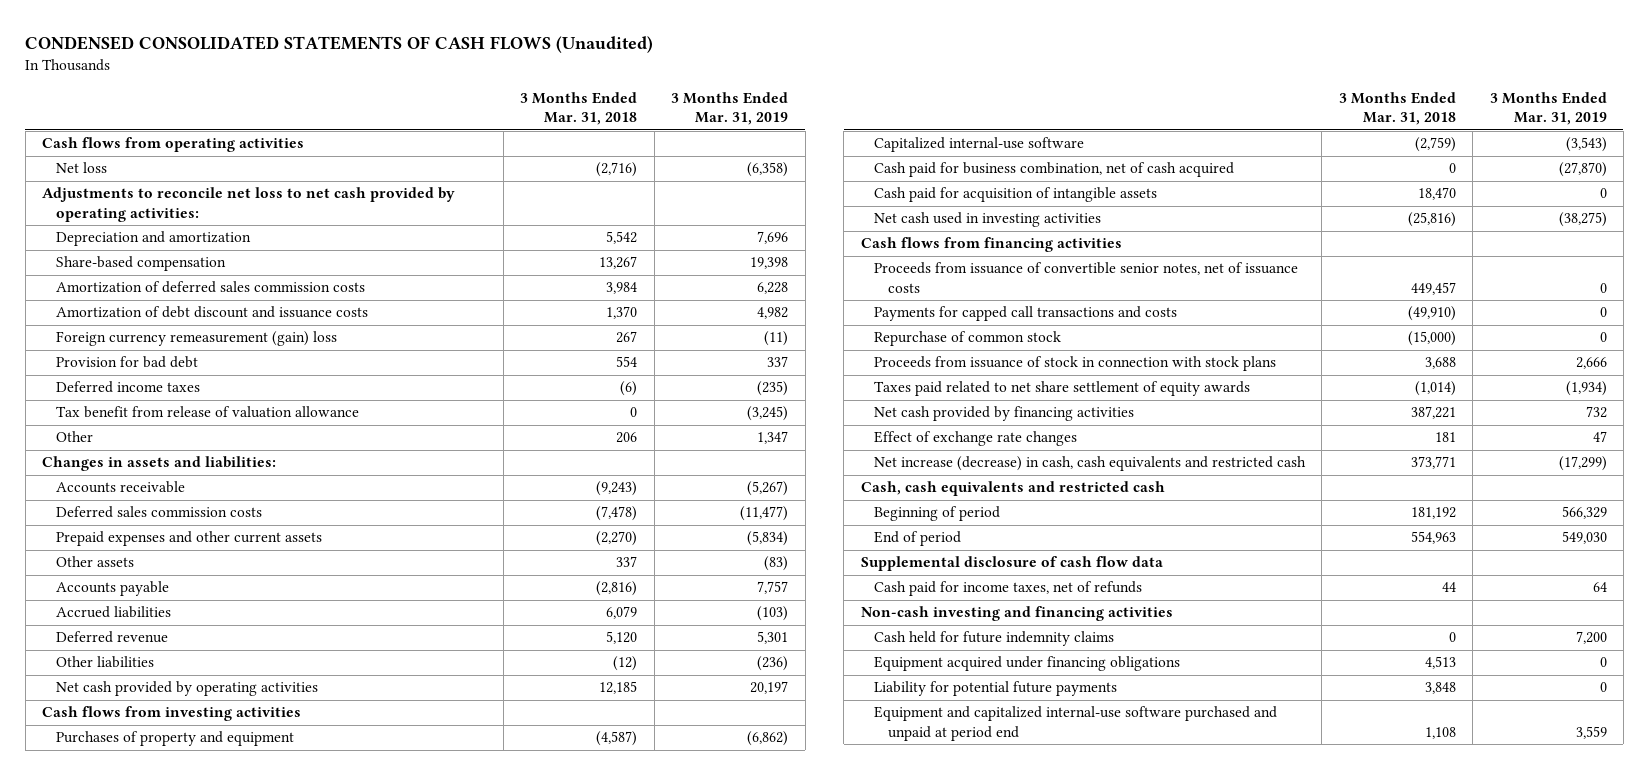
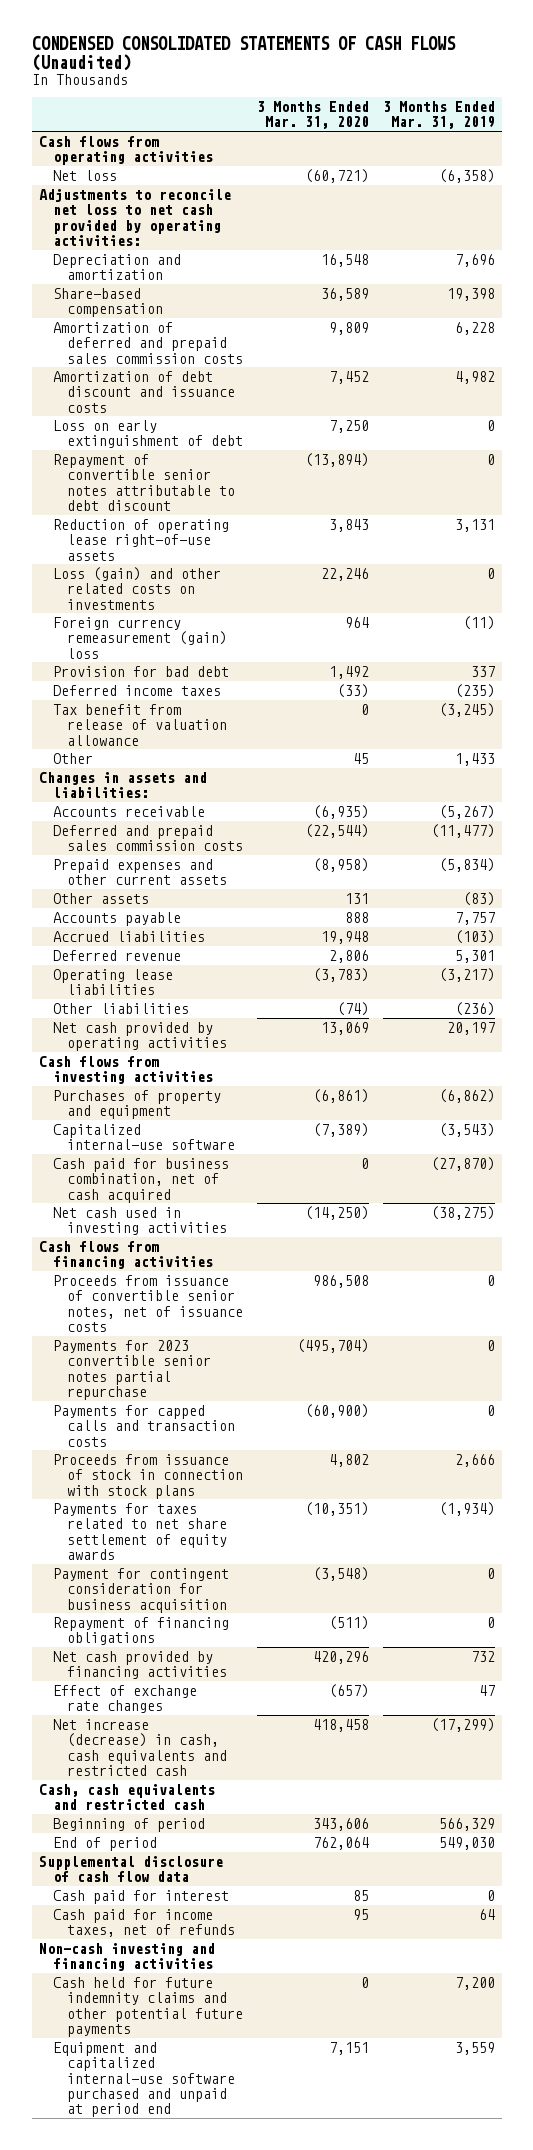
[520,92,638,126] 3 Months Ended Mar. 31, 2018 -> none
none -> [256,101,369,130] 3 Months Ended Mar. 31, 2020
[55,281,365,294] Amortization of deferred sales commission costs -> [52,321,243,364] Amortization of deferred and prepaid sales commission costs
none -> [52,419,243,449] Loss on early extinguishment of debt
none -> [52,453,235,511] Repayment of convertible senior notes attributable to debt discount
none -> [52,518,229,561] Reduction of operating lease right-of-use assets
none -> [52,566,221,610] Loss (gain) and other related costs on investments
[757,431,789,445] 1,347 -> [454,752,495,766] 1,433
[55,506,262,519] Deferred sales commission costs -> [52,824,243,852] Deferred and prepaid sales commission costs
none -> [52,968,173,996] Operating lease liabilities
[874,187,1158,203] Cash paid for acquisition of intangible assets -> none
[874,331,1062,347] Repurchase of common stock -> none
none -> [52,1339,211,1400] Payments for 2023 convertible senior notes partial repurchase
[874,306,1178,322] Payments for capped call transactions and costs -> [52,1404,235,1447] Payments for capped calls and transaction costs
[874,381,1251,397] Taxes paid related to net share settlement of equity awards -> [52,1502,227,1560] Payments for taxes related to net share settlement of equity awards
none -> [52,1567,229,1613] Payment for contingent consideration for business acquisition
none -> [52,1616,229,1646] Repayment of financing obligations
none -> [52,1889,229,1904] Cash paid for interest
[874,656,1181,672] Equipment acquired under financing obligations -> none
[874,681,1118,697] Liability for potential future payments -> none
[874,631,1115,647] Cash held for future indemnity claims -> [52,1976,243,2037] Cash held for future indemnity claims and other potential future payments

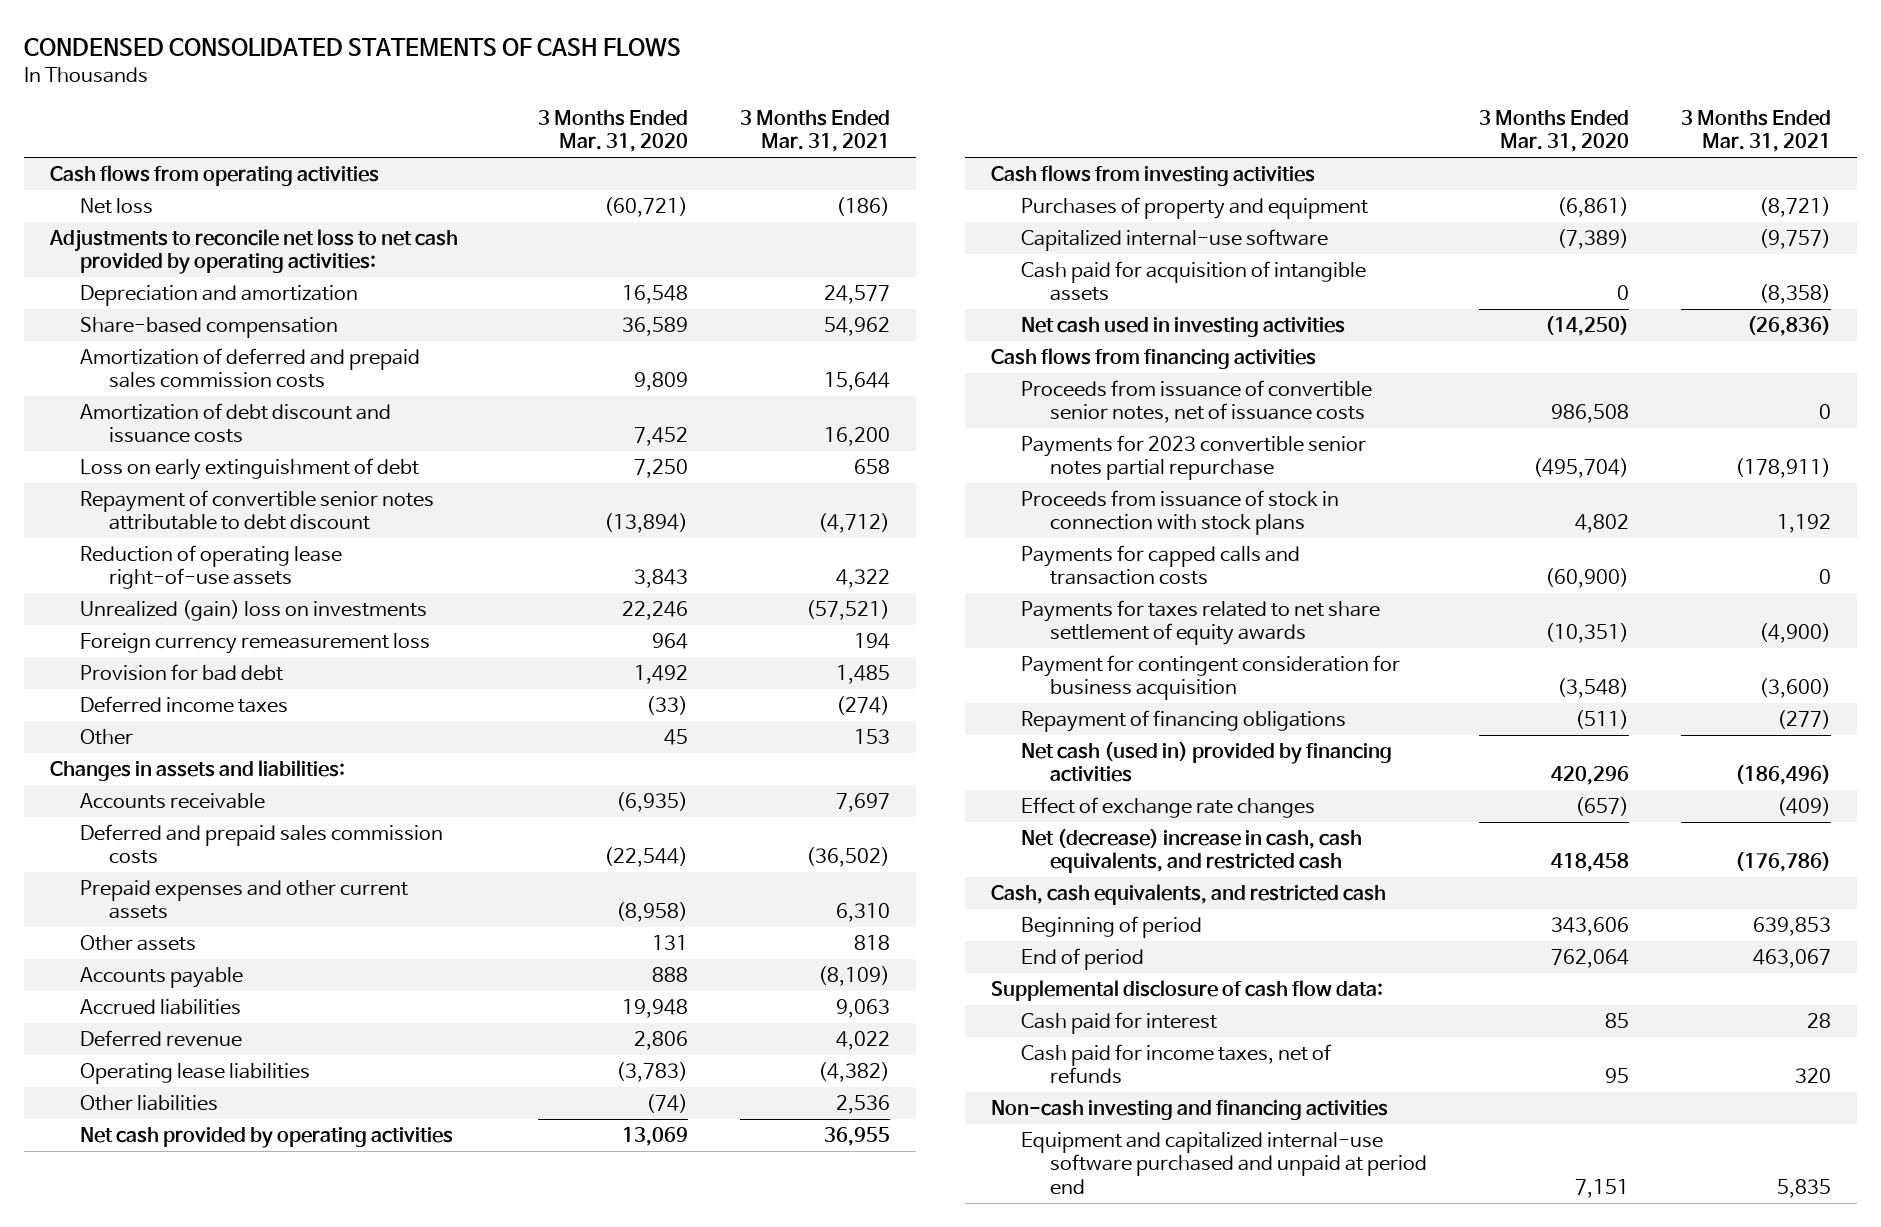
[31,36,456,71] CONDENSED CONSOLIDATED STATEMENTS OF CASH FLOWS (Unaudited) -> [24,38,682,58] CONDENSED CONSOLIDATED STATEMENTS OF CASH FLOWS
[382,101,495,130] 3 Months Ended Mar. 31, 2019 -> none
none -> [739,109,890,153] 3 Months Ended Mar. 31, 2021
[52,566,221,610] Loss (gain) and other related costs on investments -> [79,600,427,622] Unrealized (gain) loss on investments
[52,616,227,659] Foreign currency remeasurement (gain) loss -> [79,633,430,655] Foreign currency remeasurement loss
[52,703,227,746] Tax benefit from release of valuation allowance -> none
[52,1157,229,1203] Cash paid for business combination, net of cash acquired -> none
none -> [1020,261,1366,302] Cash paid for acquisition of intangible assets
[52,1404,235,1447] Payments for capped calls and transaction costs -> [1020,545,1300,586] Payments for capped calls and transaction costs
[52,1650,227,1680] Net cash provided by financing activities -> [1020,742,1392,783] Net cash (used in) provided by financing activities
[52,1718,227,1776] Net increase (decrease) in cash, cash equivalents and restricted cash -> [1020,829,1362,874] Net (decrease) increase in cash, cash equivalents, and restricted cash
[38,1783,215,1811] Cash, cash equivalents and restricted cash -> [991,884,1387,906] Cash, cash equivalents, and restricted cash
[38,1855,223,1883] Supplemental disclosure of cash flow data -> [991,980,1384,1002] Supplemental disclosure of cash flow data:
[52,1976,243,2037] Cash held for future indemnity claims and other potential future payments -> none

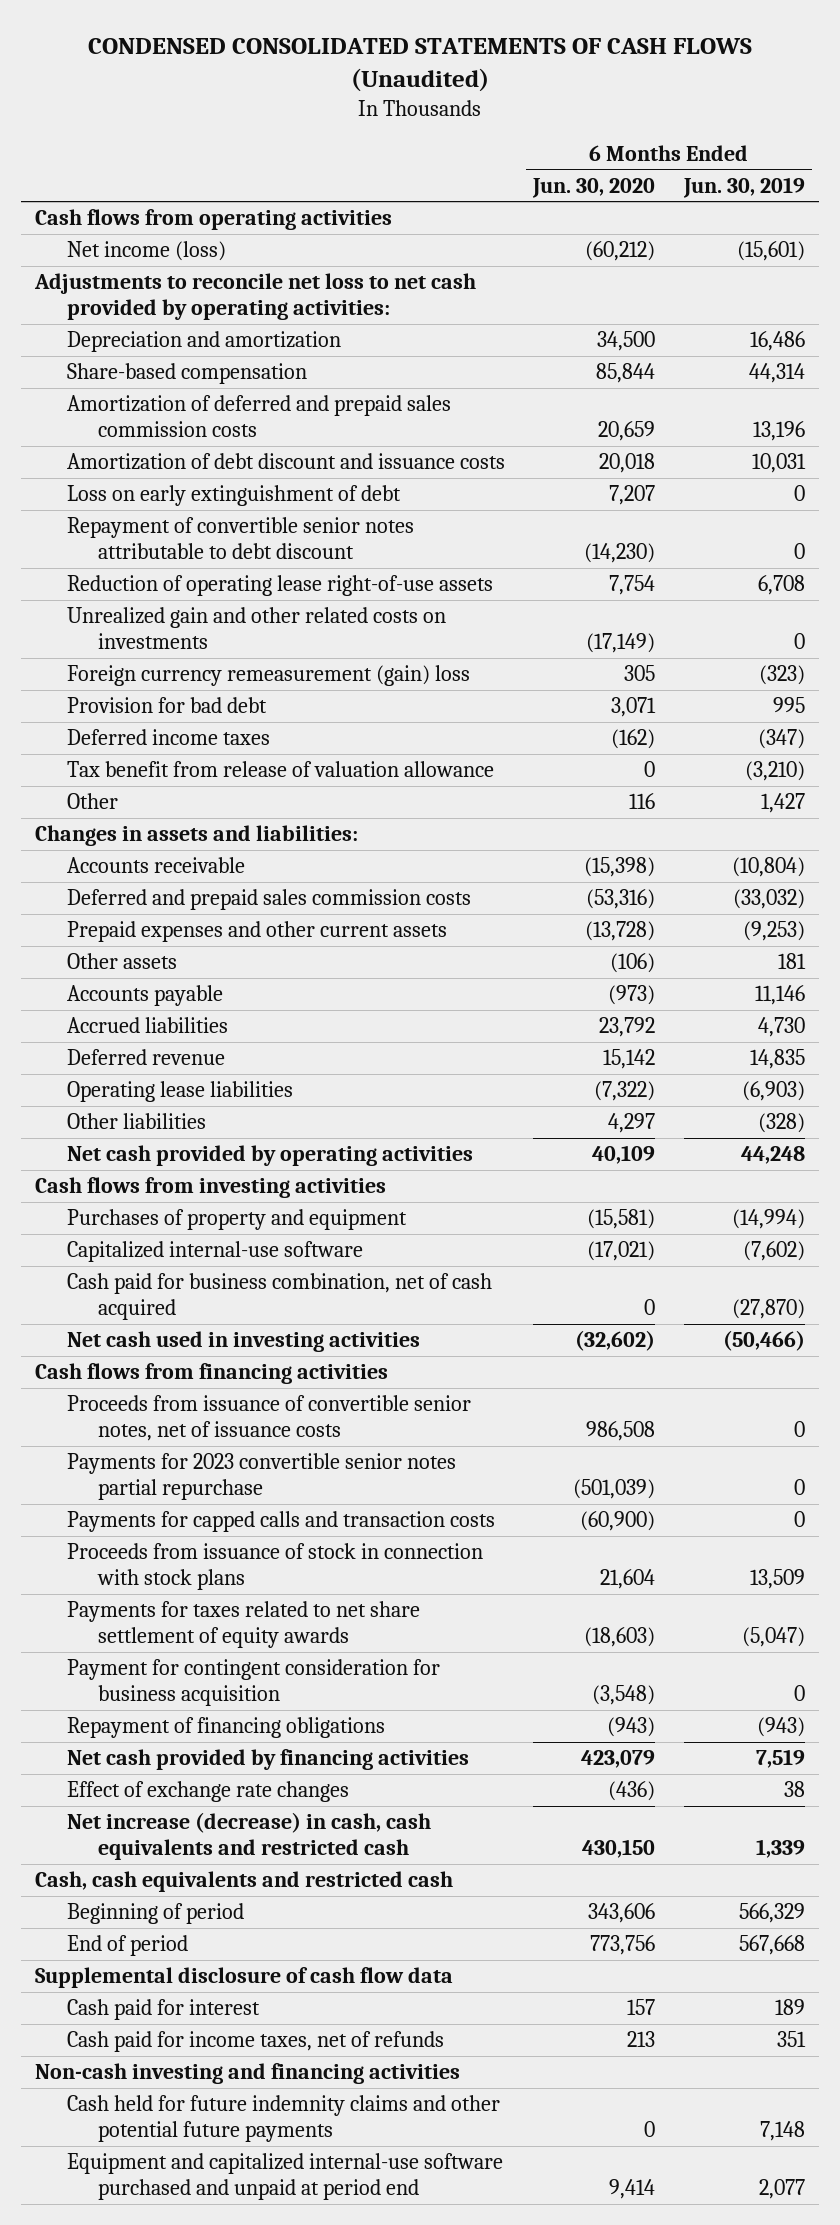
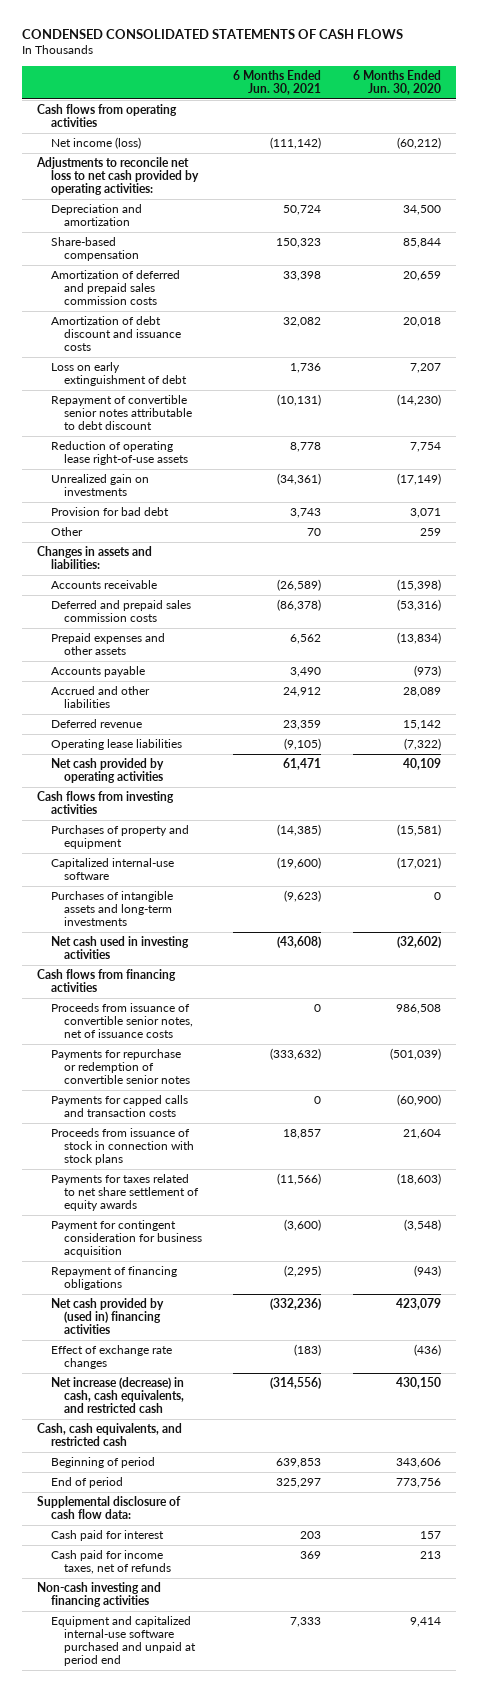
[87,38,752,93] CONDENSED CONSOLIDATED STATEMENTS OF CASH FLOWS (Unaudited) -> [21,29,403,40] CONDENSED CONSOLIDATED STATEMENTS OF CASH FLOWS
[682,176,805,198] Jun. 30, 2019 -> none
none -> [233,69,322,95] 6 Months Ended Jun. 30, 2021
[66,665,470,687] Foreign currency remeasurement (gain) loss -> none
[66,607,446,649] Unrealized gain and other related costs on investments -> [50,474,149,497] Unrealized gain on investments
[66,729,270,746] Deferred income taxes -> none
[66,761,494,778] Tax benefit from release of valuation allowance -> none
[629,793,656,810] 116 -> [419,528,441,537] 259
[66,953,177,970] Other assets -> none
[66,921,447,943] Prepaid expenses and other current assets -> [50,633,165,656] Prepaid expenses and other assets
[585,921,656,942] (13,728) -> [396,632,441,645] (13,834)
[66,1017,228,1034] Accrued liabilities -> [50,686,150,709] Accrued and other liabilities
[599,1017,656,1038] 23,792 -> [402,687,441,698] 28,089
[66,1113,206,1130] Other liabilities -> none
[66,1273,492,1320] Cash paid for business combination, net of cash acquired -> none
none -> [50,891,173,927] Purchases of intangible assets and long-term investments
[66,1453,456,1500] Payments for 2023 convertible senior notes partial repurchase -> [50,1049,191,1085] Payments for repurchase or redemption of convertible senior notes
[66,1749,469,1771] Net cash provided by financing activities -> [50,1298,164,1335] Net cash provided by (used in) financing activities
[66,1812,431,1860] Net increase (decrease) in cash, cash equivalents and restricted cash -> [50,1377,185,1414] Net increase (decrease) in cash, cash equivalents, and restricted cash
[35,1871,454,1893] Cash, cash equivalents and restricted cash -> [37,1423,183,1447] Cash, cash equivalents, and restricted cash
[35,1967,454,1989] Supplemental disclosure of cash flow data -> [37,1496,182,1520] Supplemental disclosure of cash flow data:
[66,2095,500,2142] Cash held for future indemnity claims and other potential future payments -> none

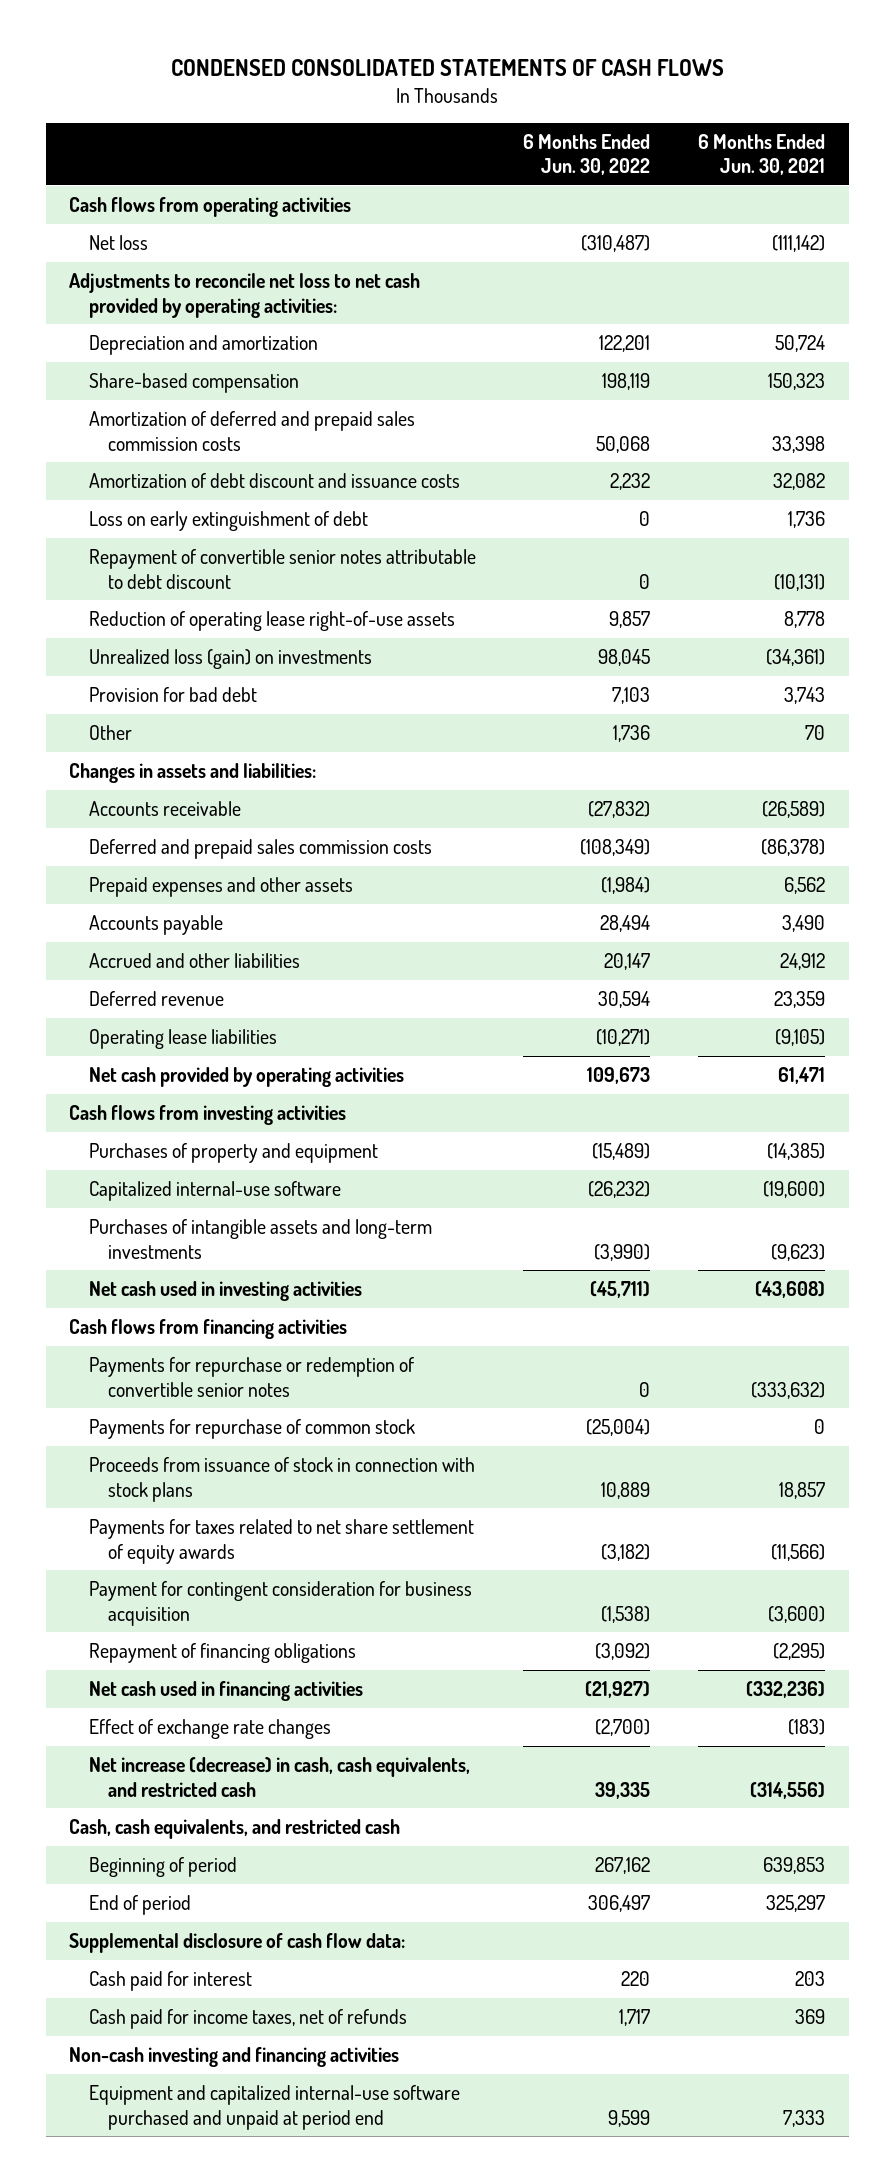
[352,69,441,95] 6 Months Ended Jun. 30, 2020 -> none
none -> [523,133,651,176] 6 Months Ended Jun. 30, 2022
[50,137,141,150] Net income (loss) -> [88,235,148,251] Net loss
[50,474,149,497] Unrealized gain on investments -> [88,649,372,670] Unrealized loss (gain) on investments
[50,1003,194,1039] Proceeds from issuance of convertible senior notes, net of issuance costs -> none
[50,1095,188,1118] Payments for capped calls and transaction costs -> none
none -> [88,1419,415,1440] Payments for repurchase of common stock
[50,1298,164,1335] Net cash provided by (used in) financing activities -> [88,1681,363,1702] Net cash used in financing activities

